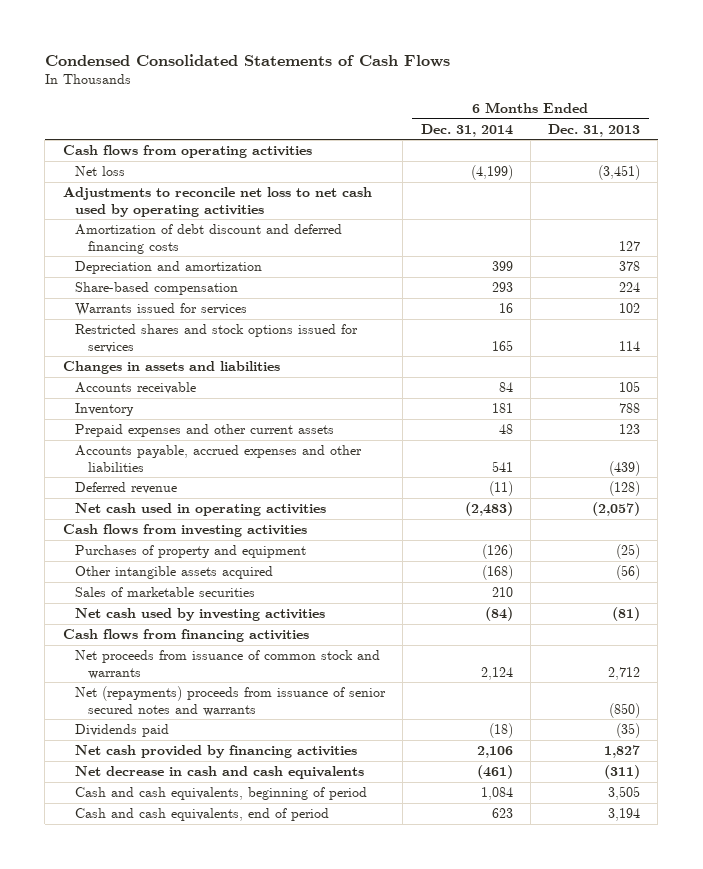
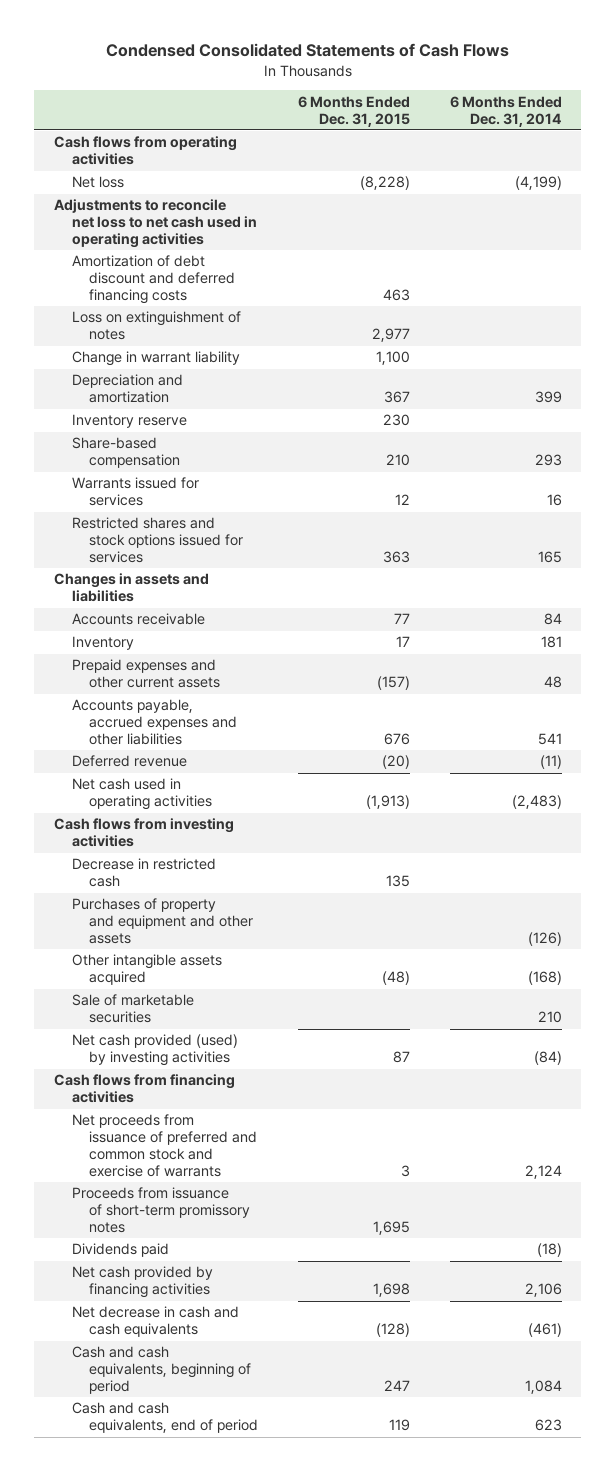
[548,123,641,137] Dec. 31, 2013 -> none
none -> [297,95,410,127] 6 Months Ended Dec. 31, 2015
[62,187,372,217] Adjustments to reconcile net loss to net cash used by operating activities -> [53,199,257,249] Adjustments to reconcile net loss to net cash used in operating activities
none -> [71,311,241,341] Loss on extinguishment of notes
none -> [71,351,240,367] Change in warrant liability
none -> [71,414,187,429] Inventory reserve
none -> [71,858,216,888] Decrease in restricted cash
[75,545,307,559] Purchases of property and equipment -> [71,898,254,945] Purchases of property and equipment and other assets
[75,587,256,598] Sales of marketable securities -> [71,994,194,1024] Sale of marketable securities
[75,608,326,622] Net cash used by investing activities -> [71,1034,238,1067] Net cash provided (used) by investing activities
[75,686,387,716] Net (repayments) proceeds from issuance of senior secured notes and warrants -> none
[75,650,381,679] Net proceeds from issuance of common stock and warrants -> [71,1114,258,1178] Net proceeds from issuance of preferred and common stock and exercise of warrants
none -> [71,1187,251,1234] Proceeds from issuance of short-term promissory notes

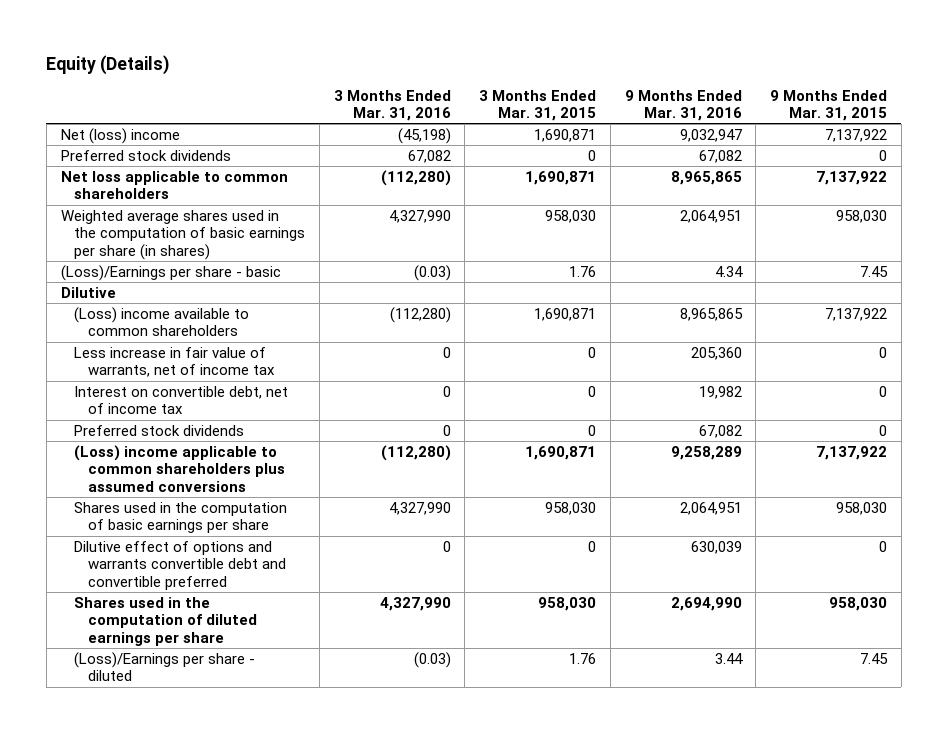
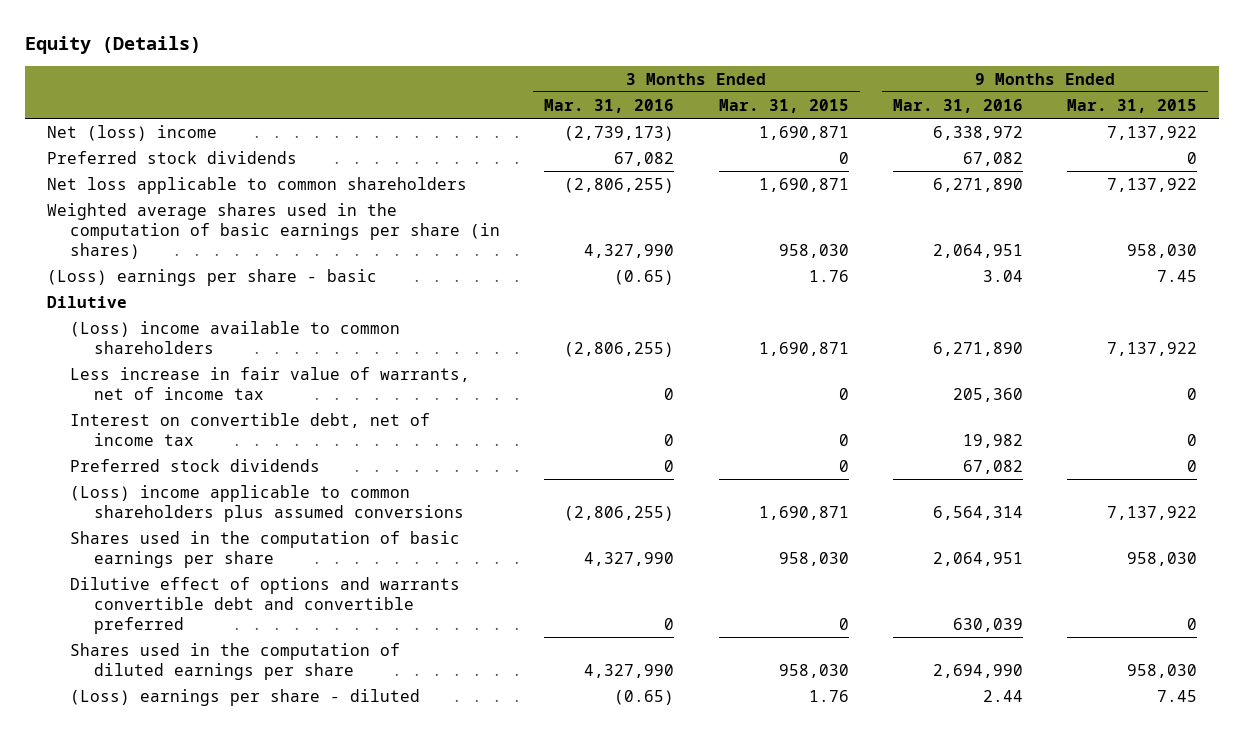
[397,127,451,144] (45,198) -> [564,125,675,141] (2,739,173)
[679,128,742,142] 9,032,947 -> [932,125,1023,140] 6,338,972
[380,169,451,186] (112,280) -> [564,177,675,193] (2,806,255)
[670,170,742,185] 8,965,865 -> [932,177,1023,192] 6,271,890
[60,264,281,281] (Loss)/Earnings per share - basic -> [46,268,377,286] (Loss) earnings per share - basic
[413,264,451,281] (0.03) -> [614,269,675,285] (0.65)
[714,265,743,277] 4.34 -> [982,269,1023,282] 3.04
[389,306,451,323] (112,280) -> [564,341,675,357] (2,806,255)
[679,307,743,321] 8,965,865 -> [932,341,1023,356] 6,271,890
[380,444,451,461] (112,280) -> [564,505,675,521] (2,806,255)
[670,445,742,460] 9,258,289 -> [932,505,1023,520] 6,564,314
[74,651,256,682] (Loss)/Earnings per share - diluted -> [70,688,421,706] (Loss) earnings per share - diluted
[413,651,451,668] (0.03) -> [614,689,675,705] (0.65)
[714,652,743,664] 3.44 -> [982,689,1023,702] 2.44

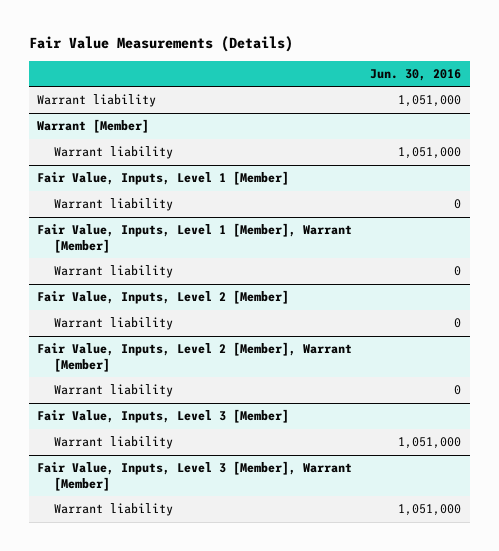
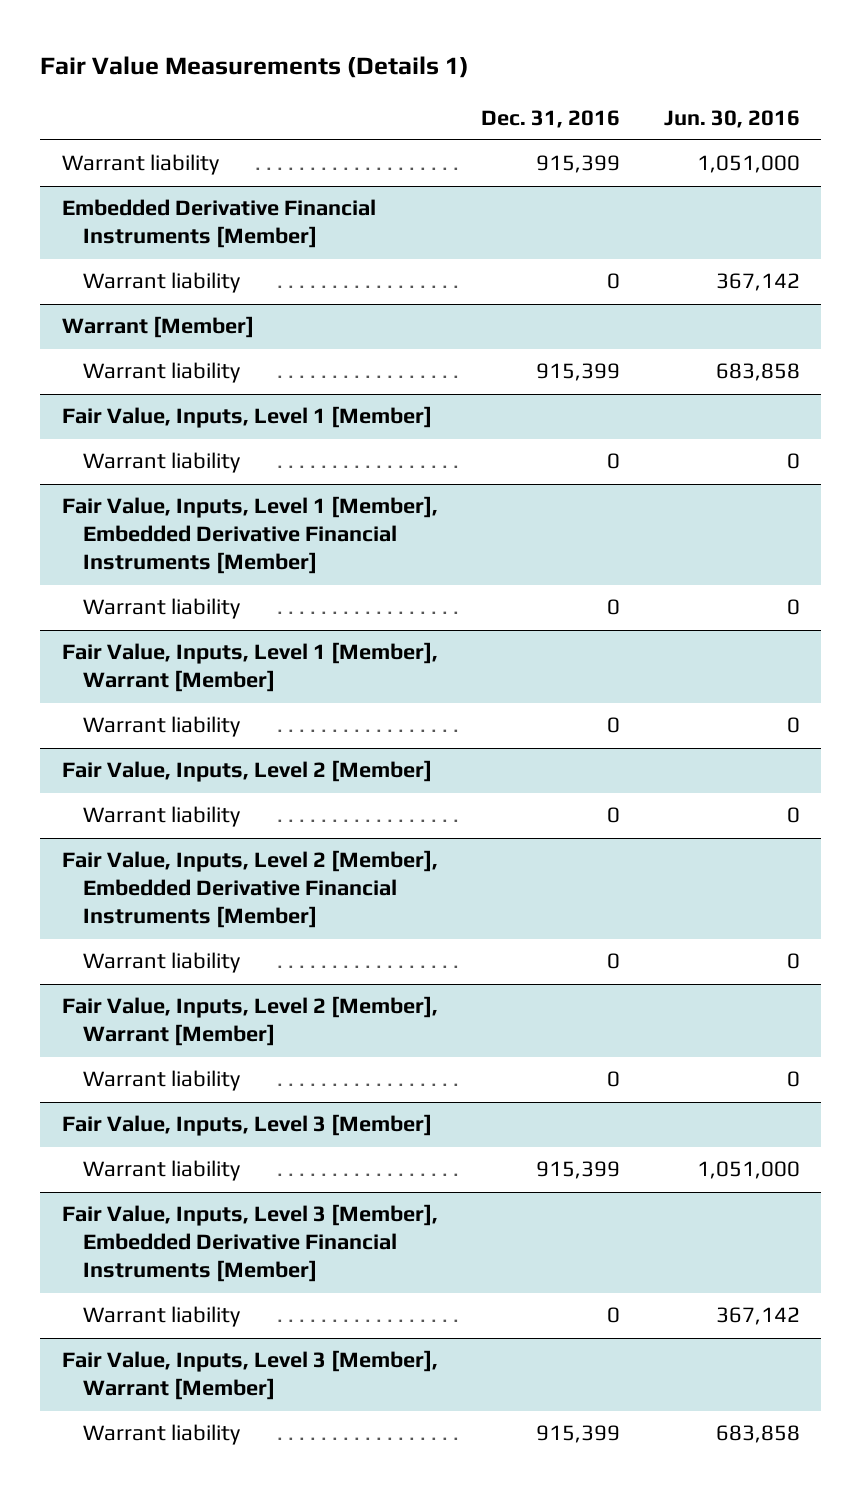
[28,36,293,53] Fair Value Measurements (Details) -> [39,55,469,78] Fair Value Measurements (Details 1)
none -> [481,109,621,128] Dec. 31, 2016
none -> [61,199,376,249] Embedded Derivative Financial Instruments [Member]
none -> [82,272,240,294] Warrant liability
[398,147,462,160] 1,051,000 -> [715,363,800,382] 683,858
none -> [61,496,438,575] Fair Value, Inputs, Level 1 [Member], Embedded Derivative Financial Instruments [Member]
none -> [82,598,240,620] Warrant liability
none -> [61,850,438,929] Fair Value, Inputs, Level 2 [Member], Embedded Derivative Financial Instruments [Member]
none -> [82,952,240,974] Warrant liability
none -> [61,1204,438,1283] Fair Value, Inputs, Level 3 [Member], Embedded Derivative Financial Instruments [Member]
none -> [82,1306,240,1328] Warrant liability
[398,504,462,517] 1,051,000 -> [715,1425,800,1444] 683,858

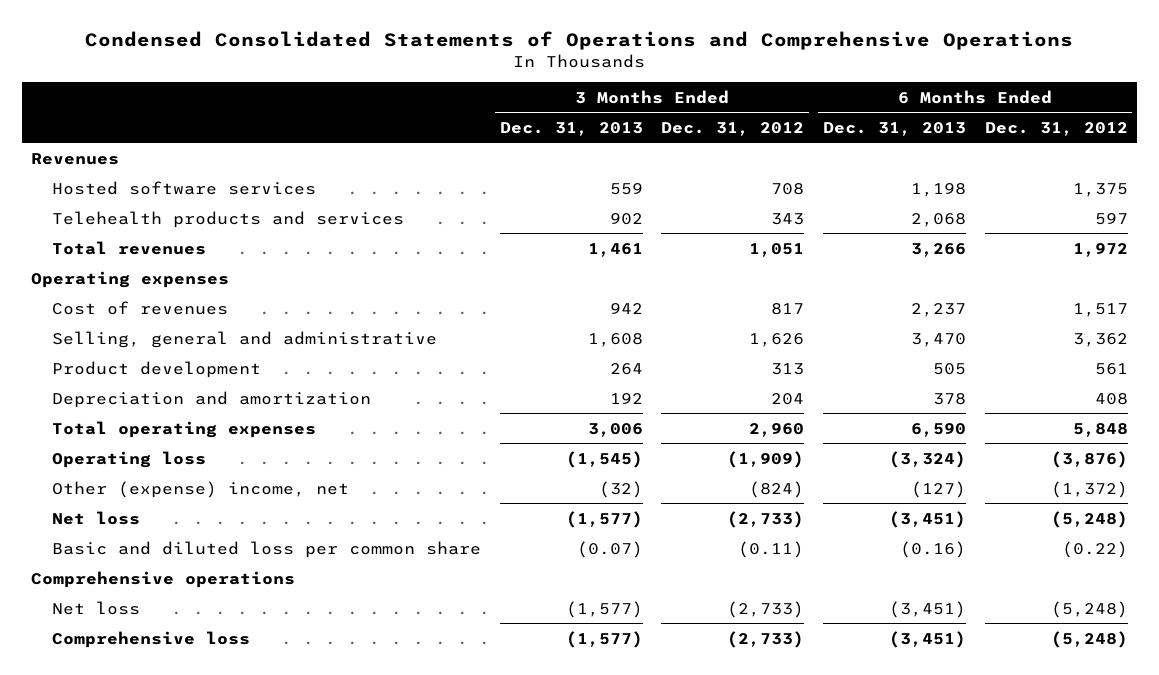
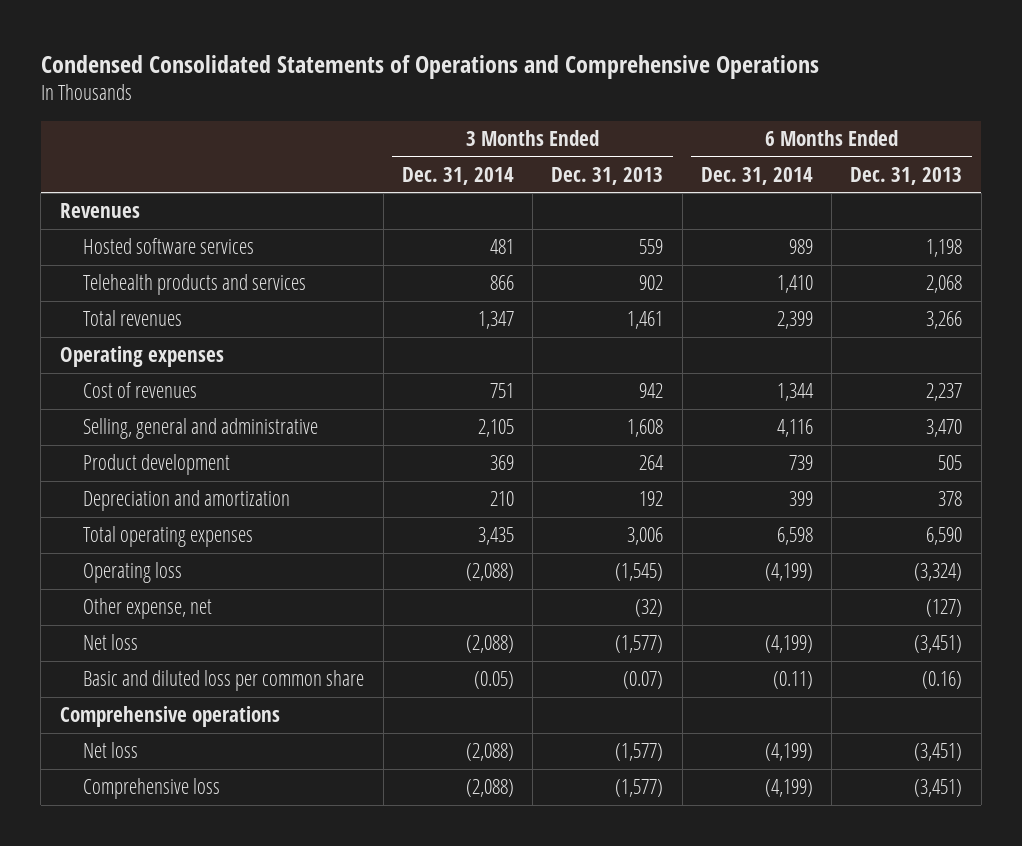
[661,121,805,136] Dec. 31, 2012 -> none
[984,121,1128,136] Dec. 31, 2012 -> none
none -> [401,166,514,185] Dec. 31, 2014
none -> [700,166,813,185] Dec. 31, 2014
[51,480,349,498] Other (expense) income, net -> [83,598,213,620] Other expense, net

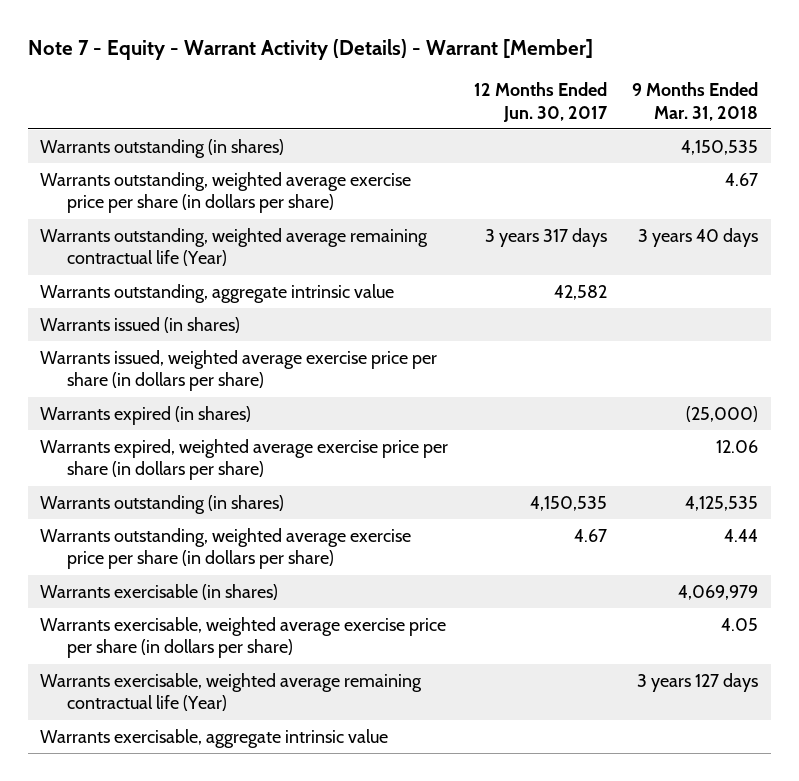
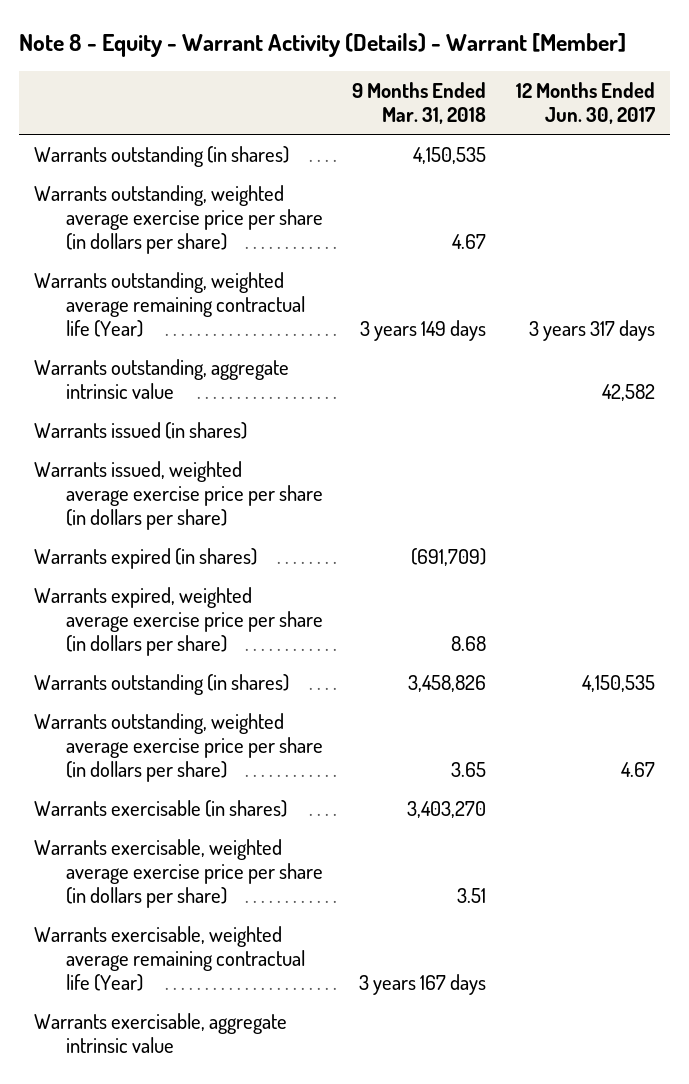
[27,39,593,61] Note 7 - Equity - Warrant Activity (Details) - Warrant [Member] -> [19,32,627,57] Note 8 - Equity - Warrant Activity (Details) - Warrant [Member]
[638,227,759,247] 3 years 40 days -> [360,319,487,341] 3 years 149 days
[686,405,759,422] (25,000) -> [411,547,487,566] (691,709)
[716,439,759,453] 12.06 -> [451,635,487,651] 8.68
[685,495,759,511] 4,125,535 -> [408,674,487,692] 3,458,826
[724,528,759,542] 4.44 -> [451,761,487,777] 3.65
[678,584,759,600] 4,069,979 -> [407,800,487,818] 3,403,270
[721,617,759,631] 4.05 -> [457,887,487,903] 3.51
[637,672,759,692] 3 years 127 days -> [359,973,487,995] 3 years 167 days

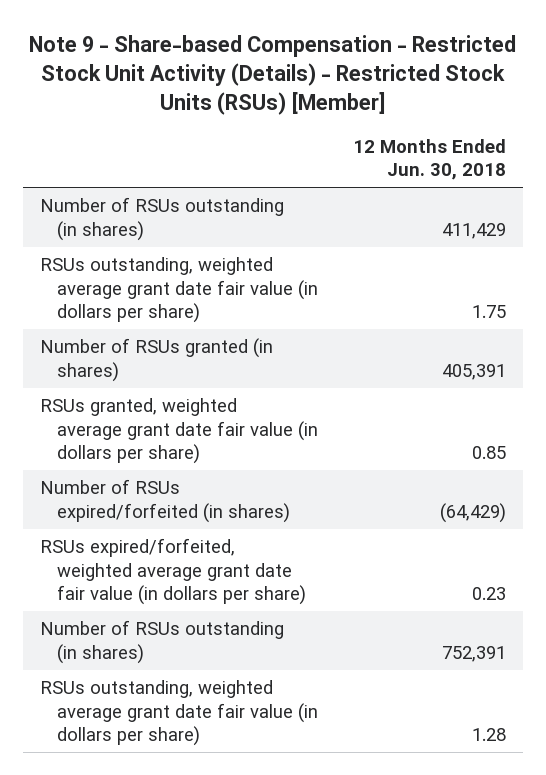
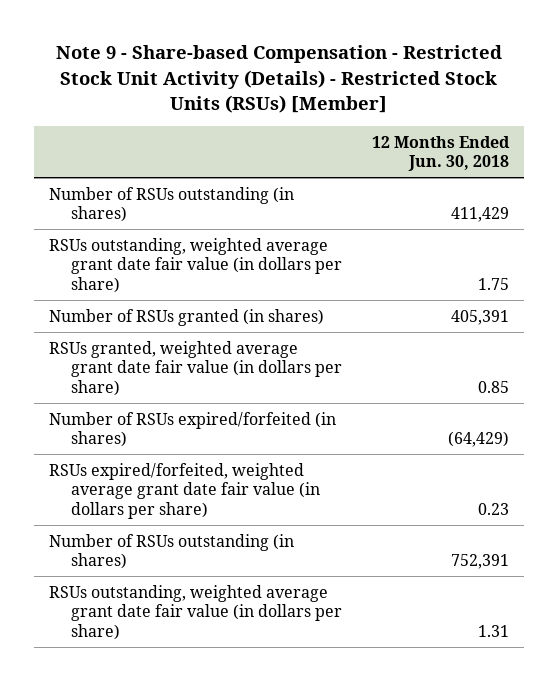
[471,728,506,742] 1.28 -> [477,624,509,637] 1.31

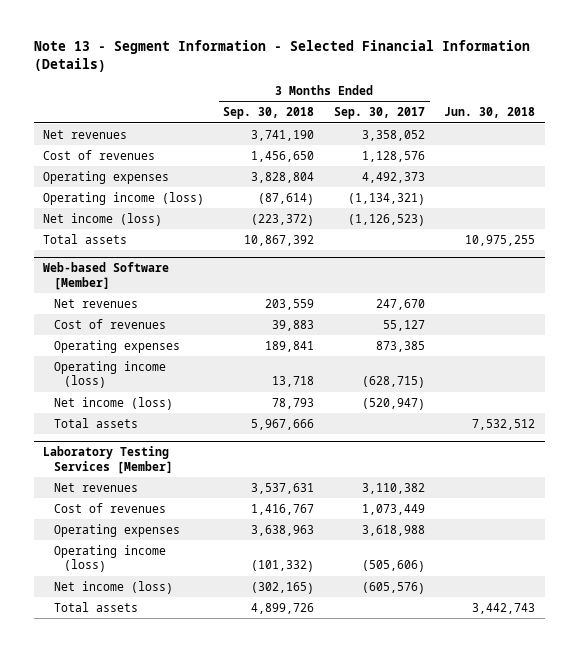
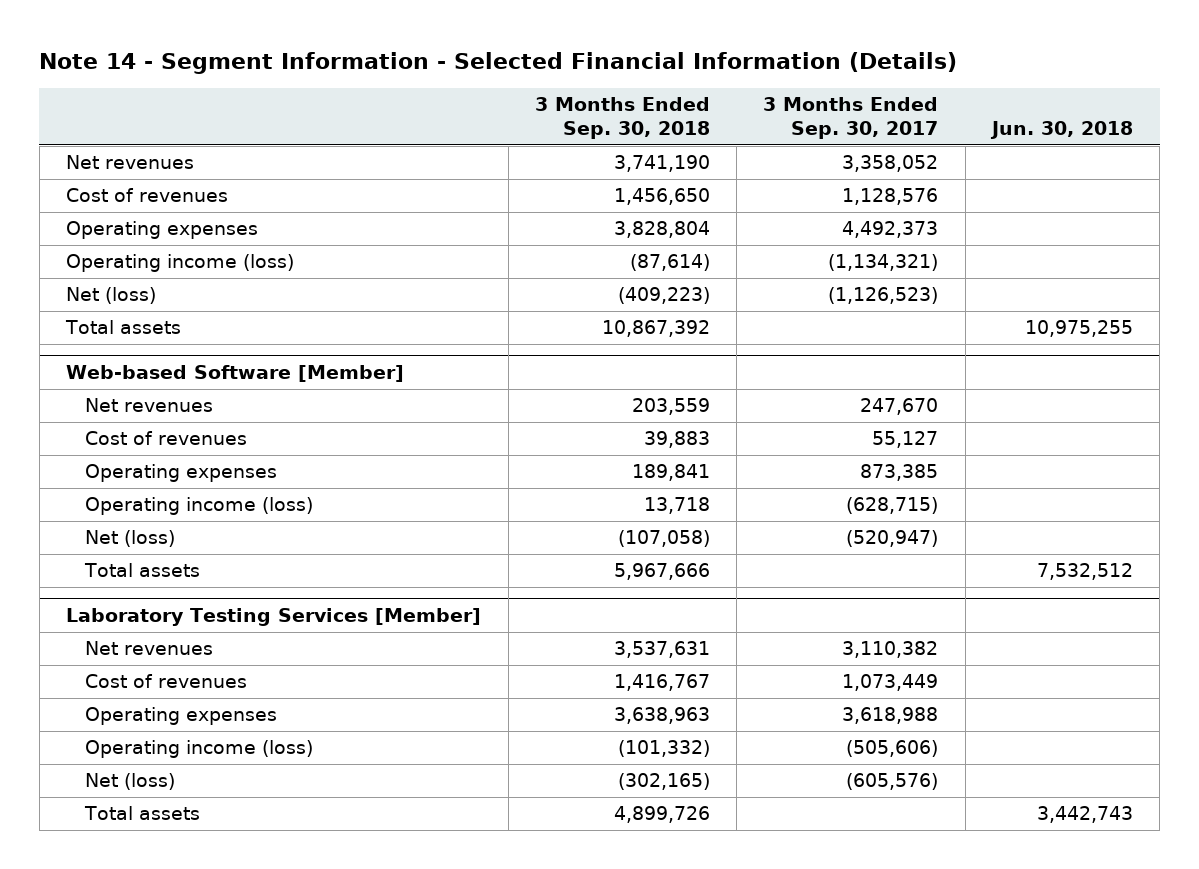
[33,40,530,72] Note 13 - Segment Information - Selected Financial Information (Details) -> [39,51,958,74] Note 14 - Segment Information - Selected Financial Information (Details)
[43,212,163,226] Net income (loss) -> [66,287,157,305] Net (loss)
[251,213,315,226] (223,372) -> [617,287,710,305] (409,223)
[53,396,173,410] Net income (loss) -> [85,530,176,548] Net (loss)
[272,397,315,409] 78,793 -> [617,530,710,548] (107,058)
[53,580,173,594] Net income (loss) -> [85,773,176,791] Net (loss)

